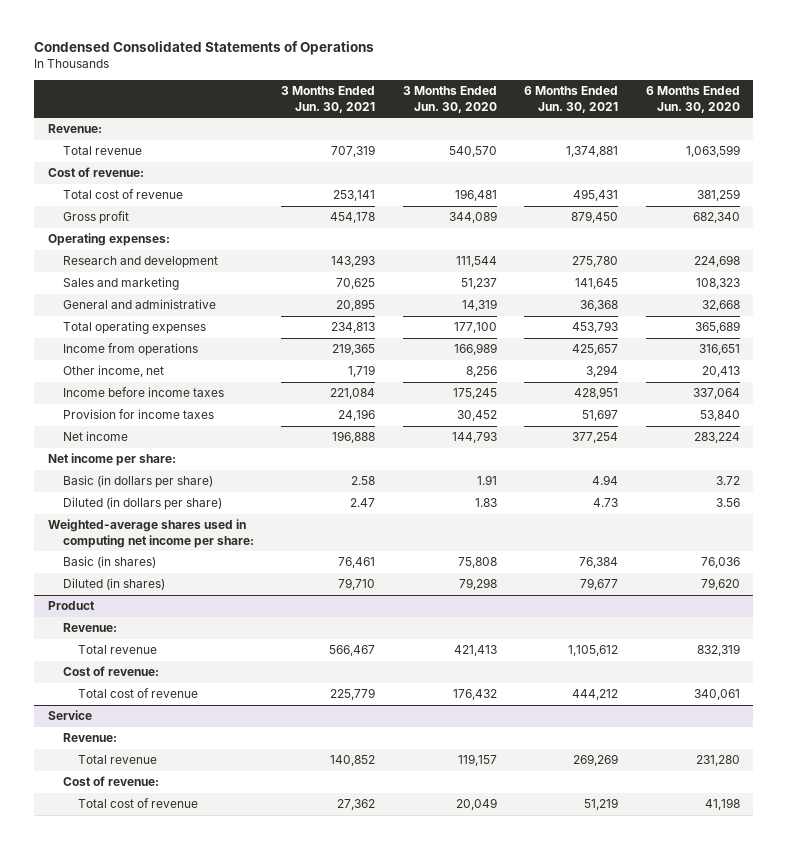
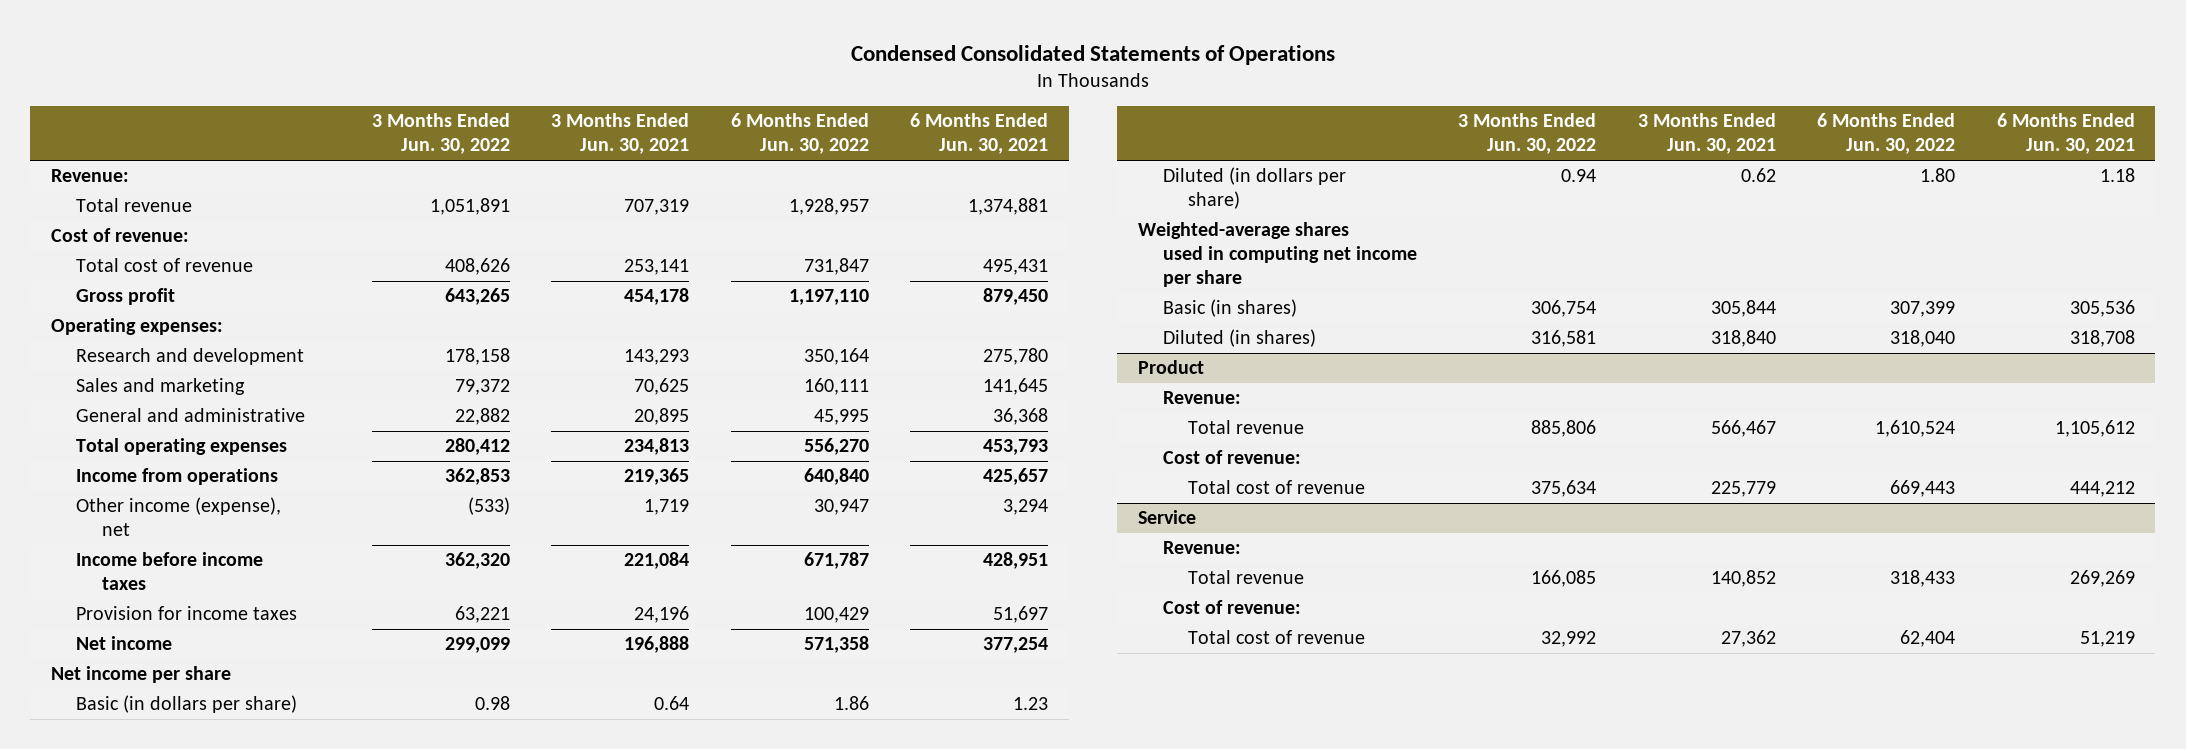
[402,86,497,113] 3 Months Ended Jun. 30, 2020 -> none
[645,86,740,113] 6 Months Ended Jun. 30, 2020 -> none
none -> [371,113,510,155] 3 Months Ended Jun. 30, 2022
none -> [730,113,869,155] 6 Months Ended Jun. 30, 2022
[62,365,164,378] Other income, net -> [76,497,282,537] Other income (expense), net
[47,453,176,467] Net income per share: -> [51,666,232,684] Net income per share
[351,476,376,486] 2.58 -> [654,696,690,711] 0.64
[592,475,619,486] 4.94 -> [1012,697,1048,711] 1.23
[350,498,376,508] 2.47 -> [1740,168,1776,183] 0.62
[593,498,619,508] 4.73 -> [2099,168,2135,183] 1.18
[47,519,254,548] Weighted-average shares used in computing net income per share: -> [1137,222,1418,288] Weighted-average shares used in computing net income per share
[338,557,376,569] 76,461 -> [1710,300,1776,318] 305,844
[579,557,619,569] 76,384 -> [2069,300,2135,318] 305,536
[338,578,376,591] 79,710 -> [1710,330,1776,348] 318,840
[580,578,619,591] 79,677 -> [2069,330,2135,348] 318,708

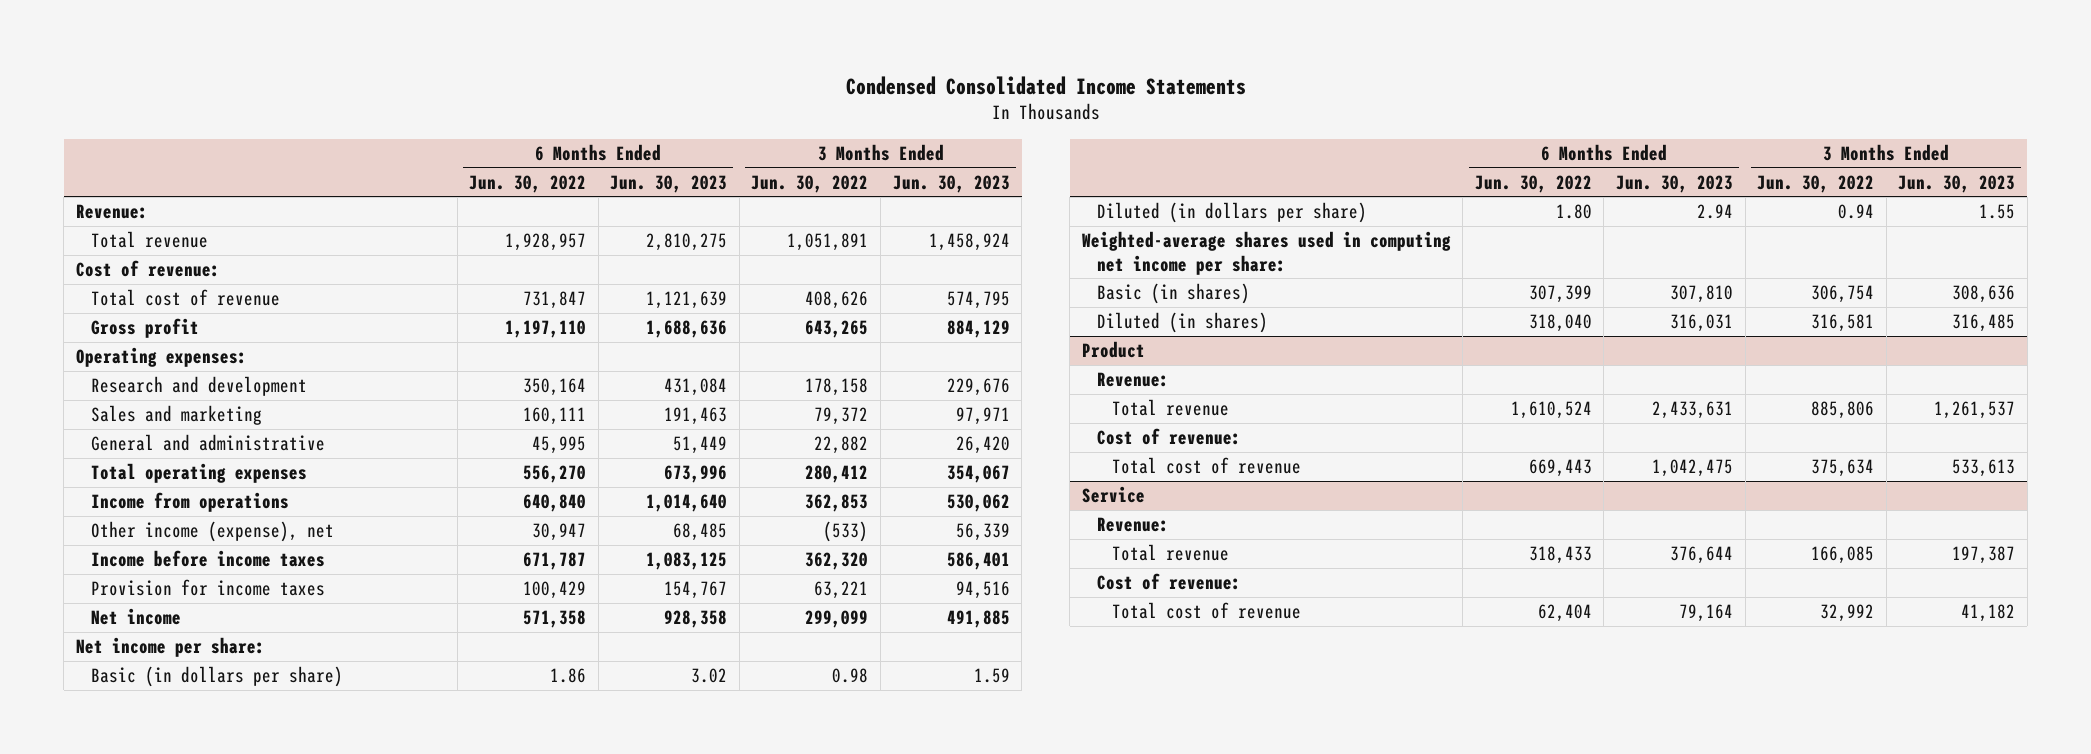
[850,44,1335,65] Condensed Consolidated Statements of Operations -> [845,75,1246,95] Condensed Consolidated Income Statements
[551,113,690,155] 3 Months Ended Jun. 30, 2021 -> none
[909,113,1048,155] 6 Months Ended Jun. 30, 2021 -> none
none -> [610,174,728,193] Jun. 30, 2023
none -> [892,174,1010,193] Jun. 30, 2023
[51,666,232,684] Net income per share -> [75,637,265,658] Net income per share:
[1137,222,1418,288] Weighted-average shares used in computing net income per share -> [1081,231,1451,275] Weighted-average shares used in computing net income per share:

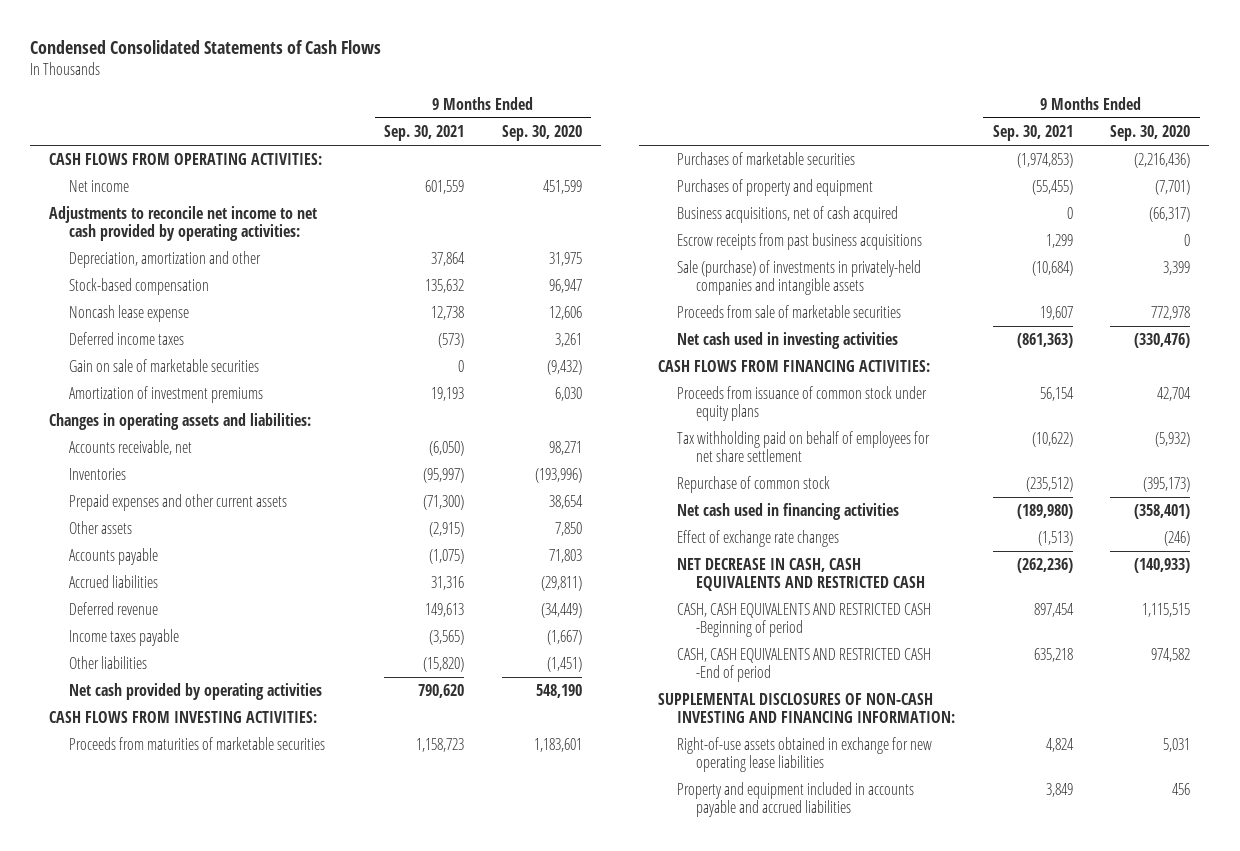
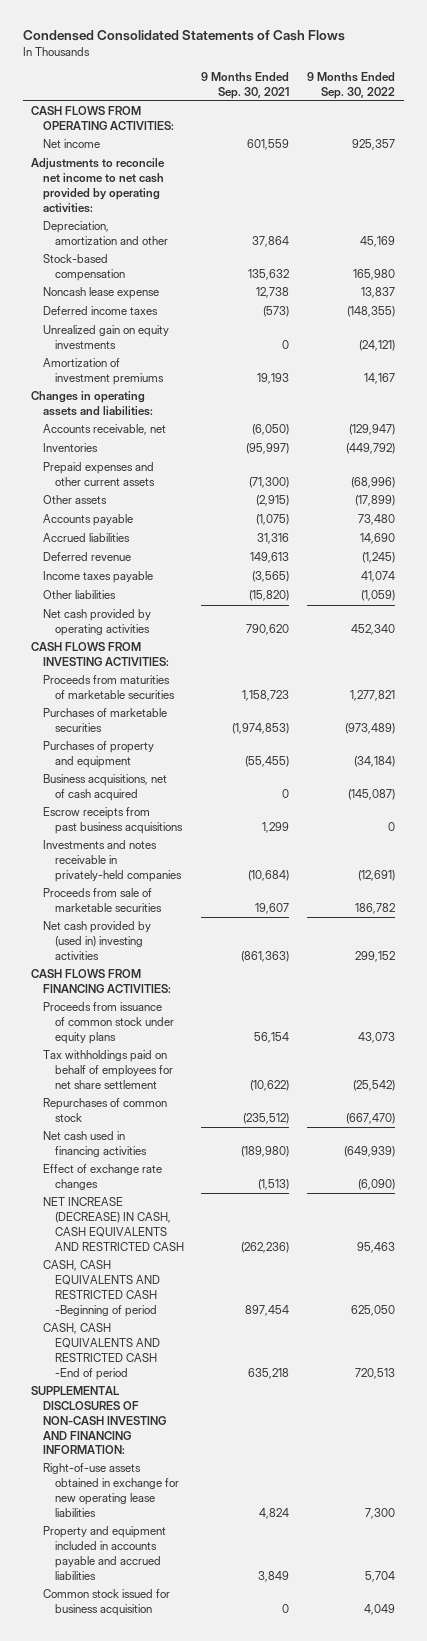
[501,125,582,142] Sep. 30, 2020 -> none
none -> [307,72,396,99] 9 Months Ended Sep. 30, 2022
[68,359,259,373] Gain on sale of marketable securities -> none
none -> [43,325,170,350] Unrealized gain on equity investments
[677,260,922,296] Sale (purchase) of investments in privately-held companies and intangible assets -> [43,840,182,882] Investments and notes receivable in privately-held companies
[677,332,899,350] Net cash used in investing activities -> [43,921,152,960] Net cash provided by (used in) investing activities
[677,431,931,463] Tax withholding paid on behalf of employees for net share settlement -> [43,1050,173,1089] Tax withholdings paid on behalf of employees for net share settlement
[677,476,831,494] Repurchase of common stock -> [43,1098,168,1123] Repurchases of common stock
[677,558,926,592] NET DECREASE IN CASH, CASH EQUIVALENTS AND RESTRICTED CASH -> [43,1197,184,1251] NET INCREASE (DECREASE) IN CASH, CASH EQUIVALENTS AND RESTRICTED CASH
none -> [43,1589,171,1617] Common stock issued for business acquisition

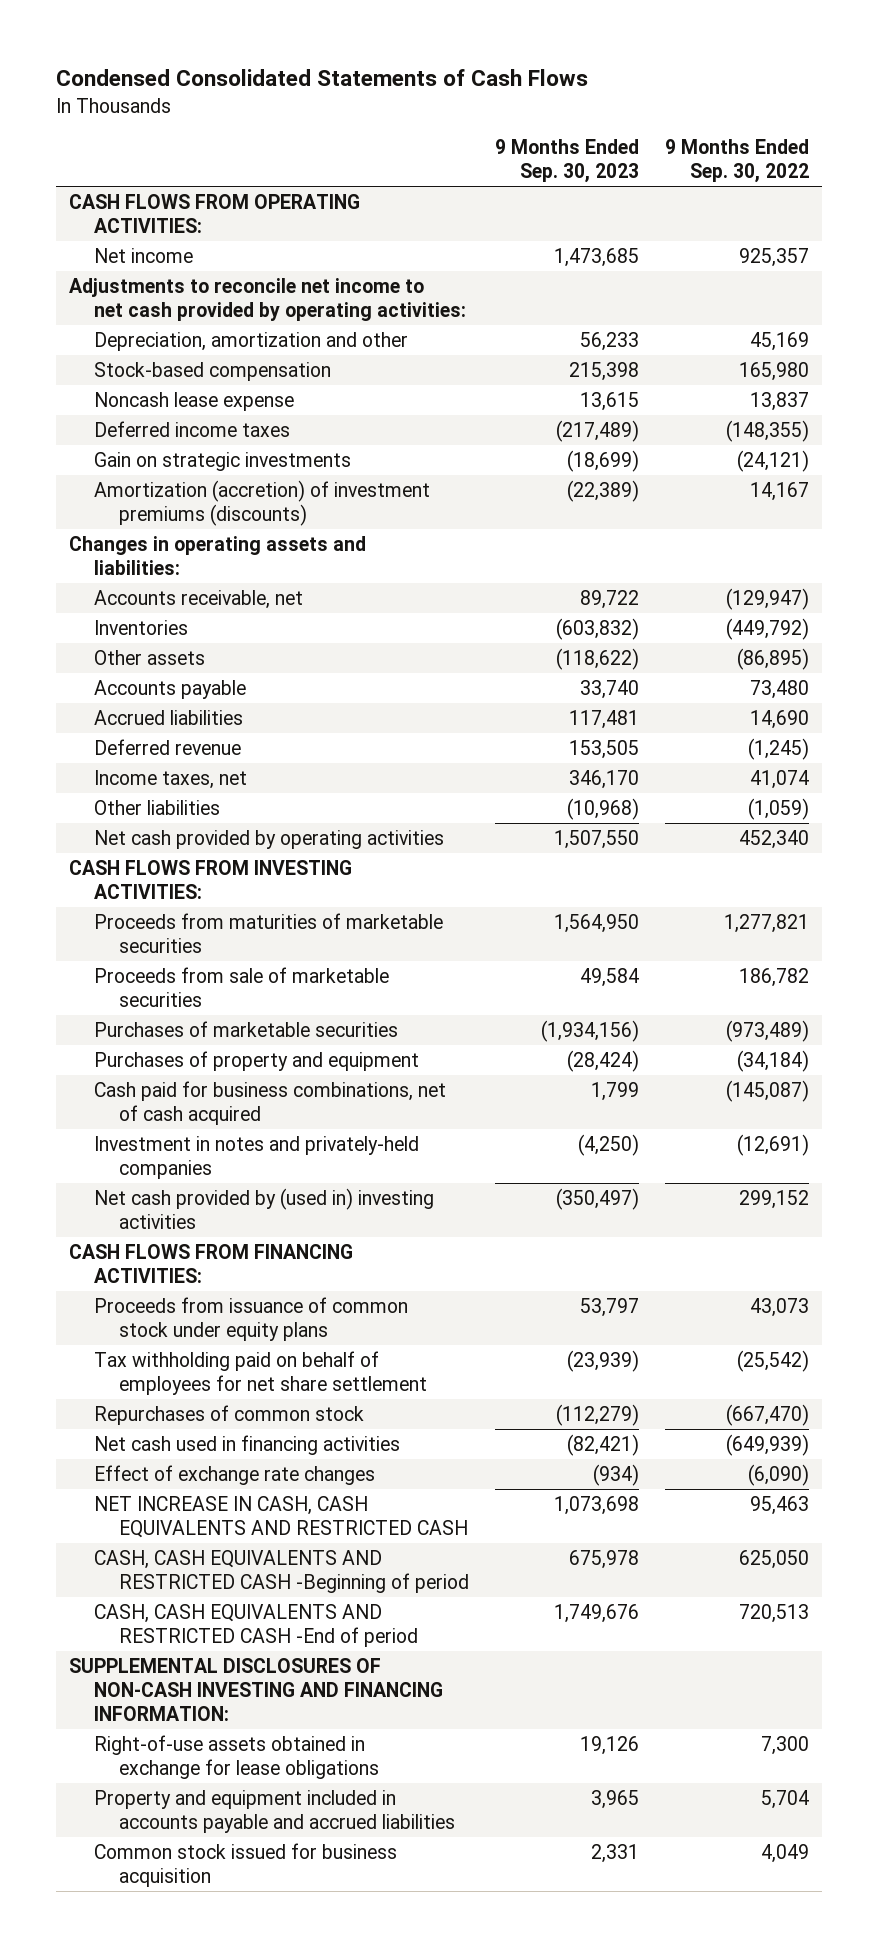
[201,72,290,99] 9 Months Ended Sep. 30, 2021 -> none
none -> [494,138,639,183] 9 Months Ended Sep. 30, 2023
[43,325,170,350] Unrealized gain on equity investments -> [93,451,351,471] Gain on strategic investments
[43,358,164,386] Amortization of investment premiums -> [93,479,430,526] Amortization (accretion) of investment premiums (discounts)
[43,462,155,487] Prepaid expenses and other current assets -> none
[355,495,396,507] (17,899) -> [736,647,809,670] (86,895)
[43,571,154,584] Income taxes payable -> [93,769,247,789] Income taxes, net
[43,888,162,913] Proceeds from sale of marketable securities -> [93,966,389,1007] Proceeds from sale of marketable securities
[43,807,183,835] Escrow receipts from past business acquisitions -> none
[43,774,168,802] Business acquisitions, net of cash acquired -> [93,1080,446,1125] Cash paid for business combinations, net of cash acquired
[43,840,182,882] Investments and notes receivable in privately-held companies -> [93,1135,419,1179] Investment in notes and privately-held companies
[43,1050,173,1089] Tax withholdings paid on behalf of employees for net share settlement -> [93,1350,427,1395] Tax withholding paid on behalf of employees for net share settlement
[43,1197,184,1251] NET INCREASE (DECREASE) IN CASH, CASH EQUIVALENTS AND RESTRICTED CASH -> [93,1495,468,1538] NET INCREASE IN CASH, CASH EQUIVALENTS AND RESTRICTED CASH
[43,1463,179,1517] Right-of-use assets obtained in exchange for new operating lease liabilities -> [93,1734,379,1779] Right-of-use assets obtained in exchange for lease obligations

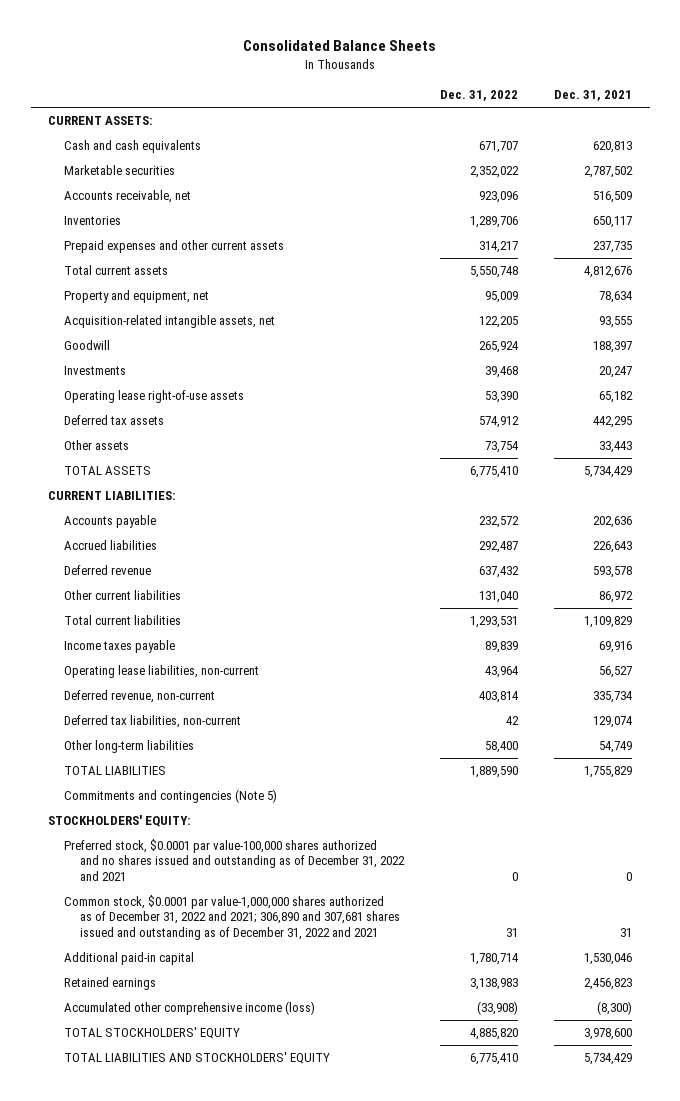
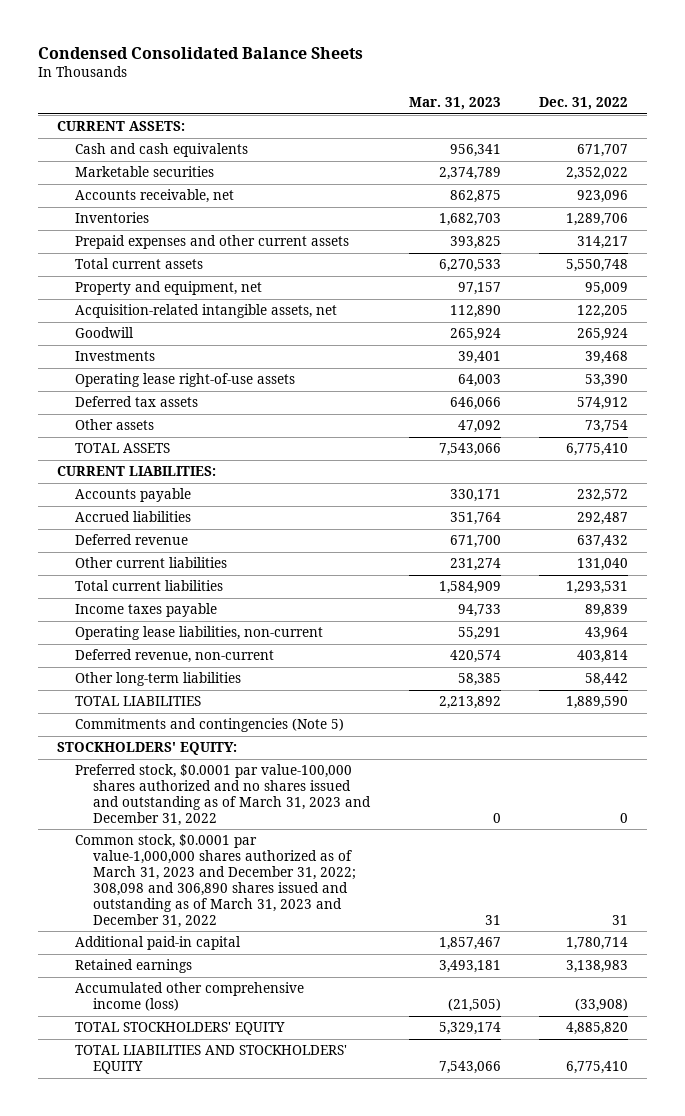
[243,39,437,51] Consolidated Balance Sheets -> [37,46,363,59] Condensed Consolidated Balance Sheets
[553,90,632,102] Dec. 31, 2021 -> none
none -> [408,97,501,111] Mar. 31, 2023
[64,715,242,729] Deferred tax liabilities, non-current -> none
[484,741,518,754] 58,400 -> [585,673,629,687] 58,442
[64,839,406,881] Preferred stock, $0.0001 par value-100,000 shares authorized and no shares issued and outstanding as of December 31, 2022 and 2021 -> [74,764,372,826] Preferred stock, $0.0001 par value-100,000 shares authorized and no shares issued and outstanding as of March 31, 2023 and December 31, 2022
[64,895,401,940] Common stock, $0.0001 par value-1,000,000 shares authorized as of December 31, 2022 and 2021; 306,890 and 307,681 shares issued and outstanding as of December 31, 2022 and 2021 -> [74,834,357,928] Common stock, $0.0001 par value-1,000,000 shares authorized as of March 31, 2023 and December 31, 2022; 308,098 and 306,890 shares issued and outstanding as of March 31, 2023 and December 31, 2022

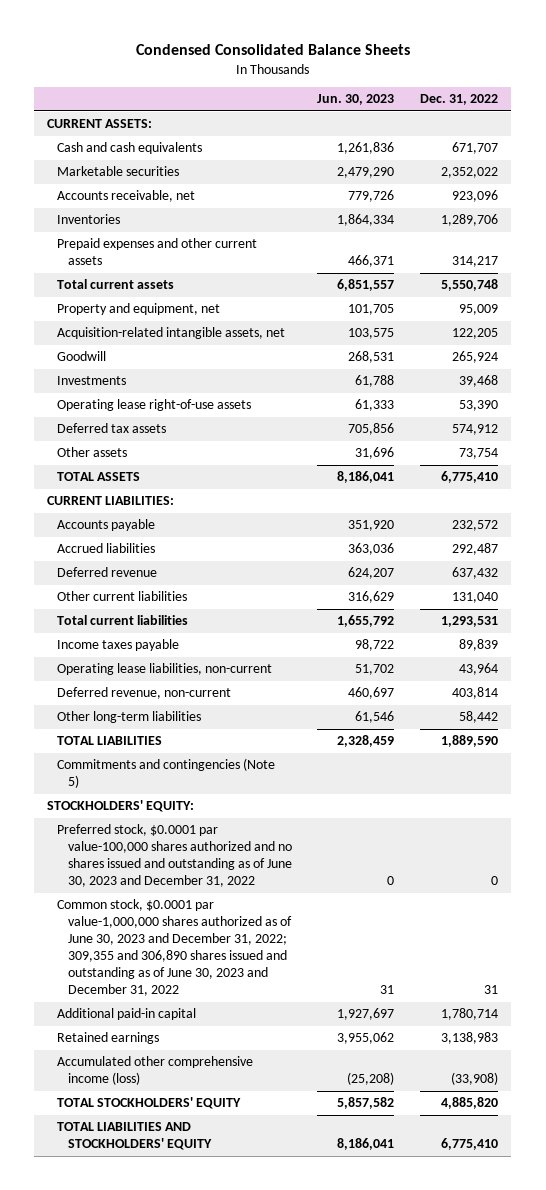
[408,97,501,111] Mar. 31, 2023 -> none
none -> [317,94,395,106] Jun. 30, 2023
[74,764,372,826] Preferred stock, $0.0001 par value-100,000 shares authorized and no shares issued and outstanding as of March 31, 2023 and December 31, 2022 -> [57,824,292,888] Preferred stock, $0.0001 par value-100,000 shares authorized and no shares issued and outstanding as of June 30, 2023 and December 31, 2022
[74,834,357,928] Common stock, $0.0001 par value-1,000,000 shares authorized as of March 31, 2023 and December 31, 2022; 308,098 and 306,890 shares issued and outstanding as of March 31, 2023 and December 31, 2022 -> [57,899,292,997] Common stock, $0.0001 par value-1,000,000 shares authorized as of June 30, 2023 and December 31, 2022; 309,355 and 306,890 shares issued and outstanding as of June 30, 2023 and December 31, 2022

